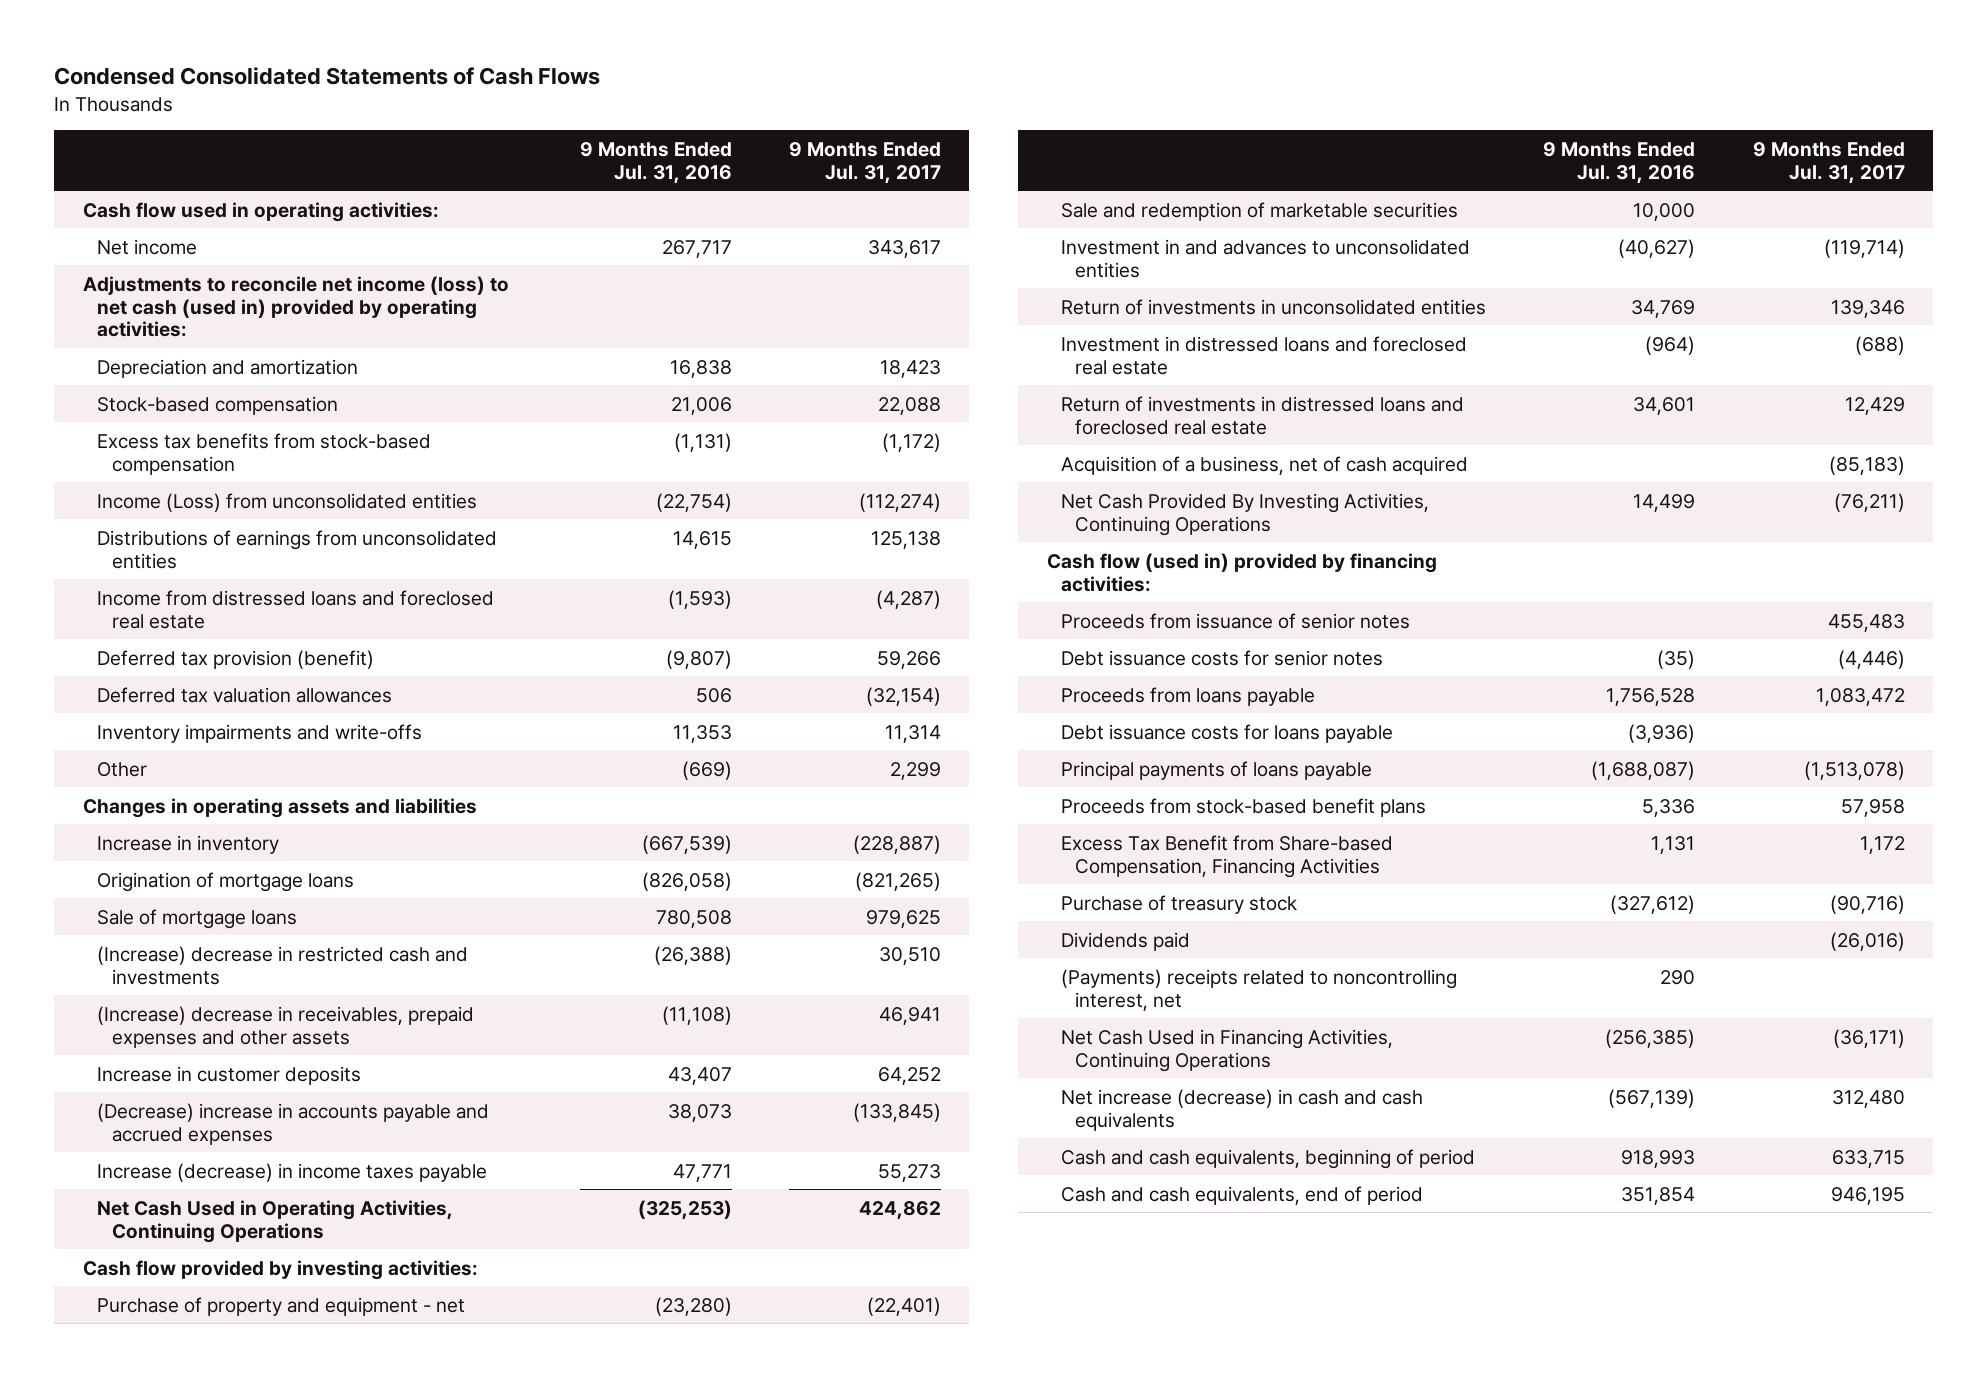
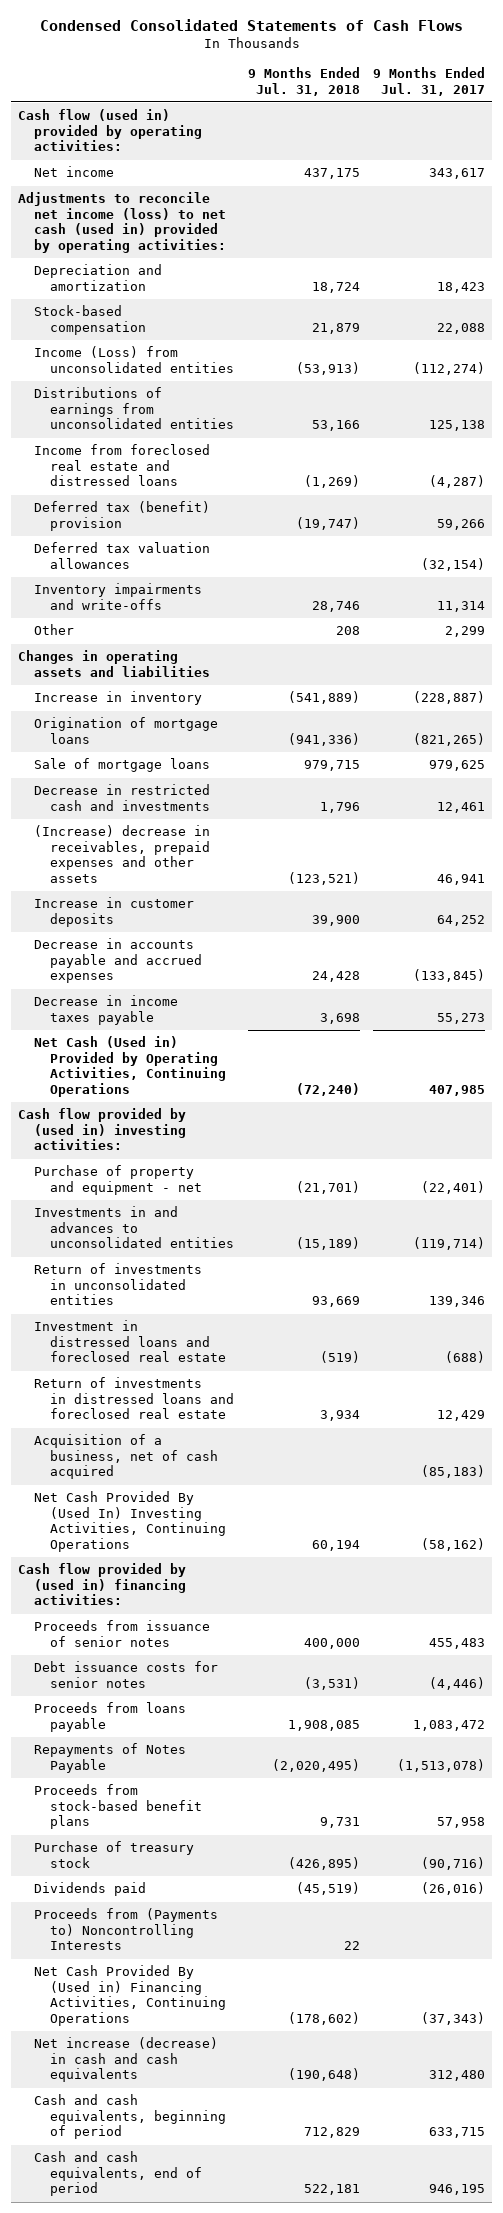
[579,141,732,184] 9 Months Ended Jul. 31, 2016 -> none
none -> [247,67,360,96] 9 Months Ended Jul. 31, 2018
[82,201,439,222] Cash flow used in operating activities: -> [17,109,203,152] Cash flow (used in) provided by operating activities:
[97,432,432,475] Excess tax benefits from stock-based compensation -> none
[97,589,495,629] Income from distressed loans and foreclosed real estate -> [34,444,211,487] Income from foreclosed real estate and distressed loans
[97,649,375,669] Deferred tax provision (benefit) -> [34,501,211,531] Deferred tax (benefit) provision
[97,945,469,985] (Increase) decrease in restricted cash and investments -> [34,784,211,811] Decrease in restricted cash and investments
[878,946,941,965] 30,510 -> [437,801,486,813] 12,461
[97,1102,490,1145] (Decrease) increase in accounts payable and accrued expenses -> [34,938,203,984] Decrease in accounts payable and accrued expenses
[97,1162,488,1182] Increase (decrease) in income taxes payable -> [34,995,179,1025] Decrease in income taxes payable
[97,1199,454,1243] Net Cash Used in Operating Activities, Continuing Operations -> [34,1036,227,1097] Net Cash (Used in) Provided by Operating Activities, Continuing Operations
[858,1200,941,1220] 424,862 -> [429,1084,486,1096] 407,985
[82,1259,478,1280] Cash flow provided by investing activities: -> [17,1108,187,1151] Cash flow provided by (used in) investing activities:
[1061,201,1459,221] Sale and redemption of marketable securities -> none
[1061,238,1471,278] Investment in and advances to unconsolidated entities -> [34,1206,235,1249] Investments in and advances to unconsolidated entities
[1061,492,1430,536] Net Cash Provided By Investing Activities, Continuing Operations -> [34,1491,227,1552] Net Cash Provided By (Used In) Investing Activities, Continuing Operations
[1833,492,1905,512] (76,211) -> [421,1537,486,1551] (58,162)
[1046,552,1437,592] Cash flow (used in) provided by financing activities: -> [17,1563,187,1606] Cash flow provided by (used in) financing activities:
[1061,723,1394,743] Debt issuance costs for loans payable -> none
[1061,760,1373,780] Principal payments of loans payable -> [34,1743,187,1773] Repayments of Notes Payable
[1061,834,1394,878] Excess Tax Benefit from Share-based Compensation, Financing Activities -> none
[1061,968,1458,1011] (Payments) receipts related to noncontrolling interest, net -> [34,1908,219,1951] Proceeds from (Payments to) Noncontrolling Interests
[1061,1028,1394,1072] Net Cash Used in Financing Activities, Continuing Operations -> [34,1965,227,2026] Net Cash Provided By (Used in) Financing Activities, Continuing Operations
[1832,1028,1905,1048] (36,171) -> [421,2011,486,2025] (37,343)

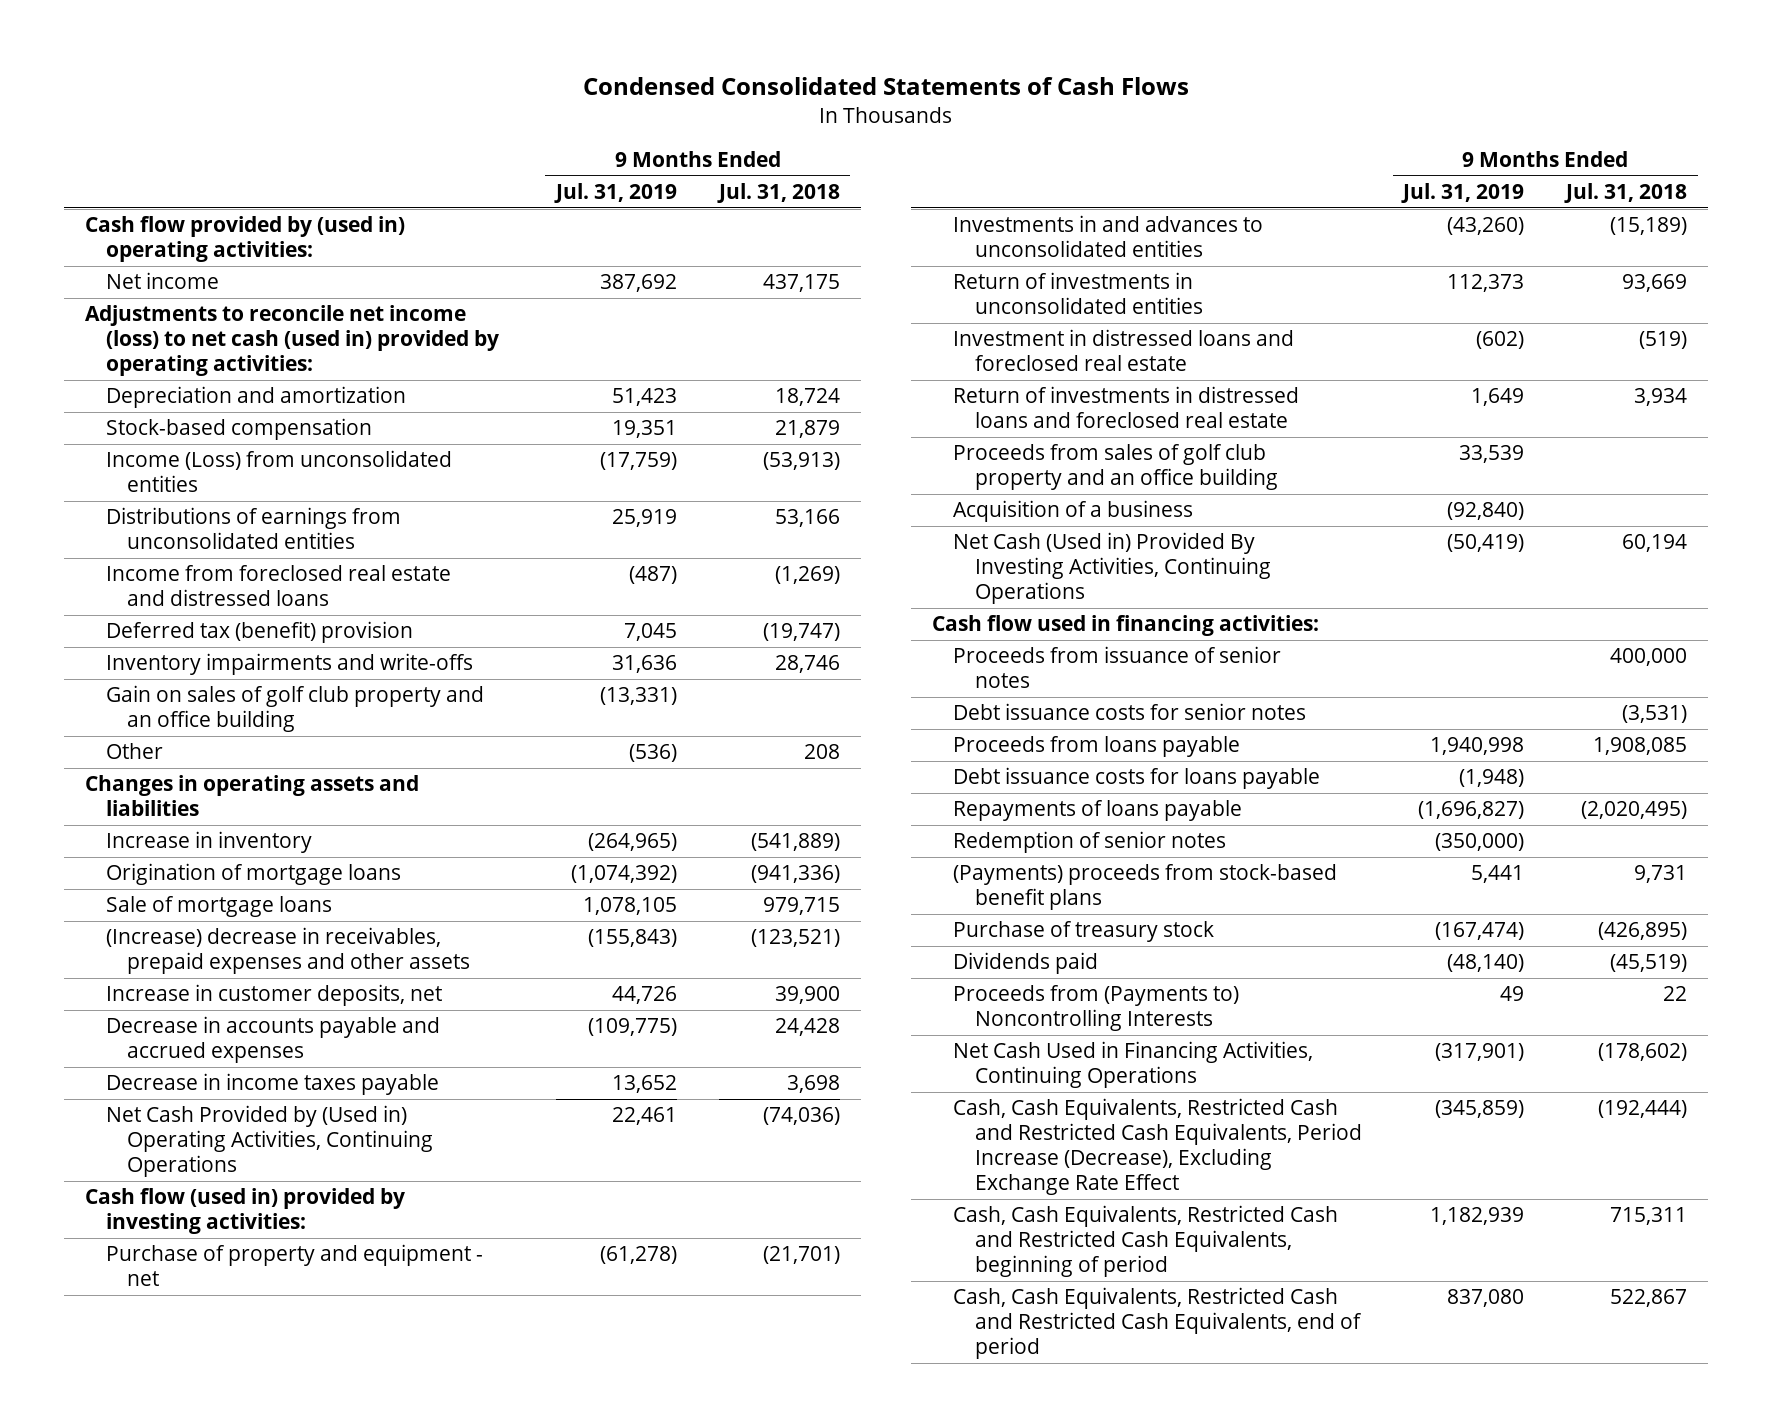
[373,67,486,96] 9 Months Ended Jul. 31, 2017 -> none
none -> [553,182,677,203] Jul. 31, 2019
[17,109,203,152] Cash flow (used in) provided by operating activities: -> [84,216,405,263] Cash flow provided by (used in) operating activities:
[34,542,211,569] Deferred tax valuation allowances -> none
none -> [105,685,484,733] Gain on sales of golf club property and an office building
[34,784,211,811] Decrease in restricted cash and investments -> none
[34,897,195,927] Increase in customer deposits -> [105,984,442,1007] Increase in customer deposits, net
[34,1036,227,1097] Net Cash (Used in) Provided by Operating Activities, Continuing Operations -> [105,1105,434,1177] Net Cash Provided by (Used in) Operating Activities, Continuing Operations
[295,1082,360,1096] (72,240) -> [762,1107,840,1126] (74,036)
[17,1108,187,1151] Cash flow provided by (used in) investing activities: -> [84,1188,405,1235] Cash flow (used in) provided by investing activities:
none -> [953,444,1278,491] Proceeds from sales of golf club property and an office building
[34,1434,219,1480] Acquisition of a business, net of cash acquired -> [953,500,1194,523] Acquisition of a business
[34,1491,227,1552] Net Cash Provided By (Used In) Investing Activities, Continuing Operations -> [953,532,1271,604] Net Cash (Used in) Provided By Investing Activities, Continuing Operations
[17,1563,187,1606] Cash flow provided by (used in) financing activities: -> [932,615,1320,637] Cash flow used in financing activities:
none -> [953,767,1321,790] Debt issuance costs for loans payable
[34,1743,187,1773] Repayments of Notes Payable -> [953,800,1243,822] Repayments of loans payable
none -> [953,831,1227,854] Redemption of senior notes
[34,1784,203,1830] Proceeds from stock-based benefit plans -> [953,864,1338,911] (Payments) proceeds from stock-based benefit plans
[34,2037,219,2083] Net increase (decrease) in cash and cash equivalents -> none
[34,1965,227,2026] Net Cash Provided By (Used in) Financing Activities, Continuing Operations -> [953,1041,1314,1089] Net Cash Used in Financing Activities, Continuing Operations
none -> [953,1098,1362,1195] Cash, Cash Equivalents, Restricted Cash and Restricted Cash Equivalents, Period Increase (Decrease), Excluding Exchange Rate Effect
[34,2094,227,2140] Cash and cash equivalents, beginning of period -> [953,1205,1339,1277] Cash, Cash Equivalents, Restricted Cash and Restricted Cash Equivalents, beginning of period
[303,2127,360,2139] 712,829 -> [1610,1207,1688,1226] 715,311
[34,2151,203,2197] Cash and cash equivalents, end of period -> [953,1287,1362,1359] Cash, Cash Equivalents, Restricted Cash and Restricted Cash Equivalents, end of period
[303,2184,360,2196] 522,181 -> [1610,1289,1688,1308] 522,867

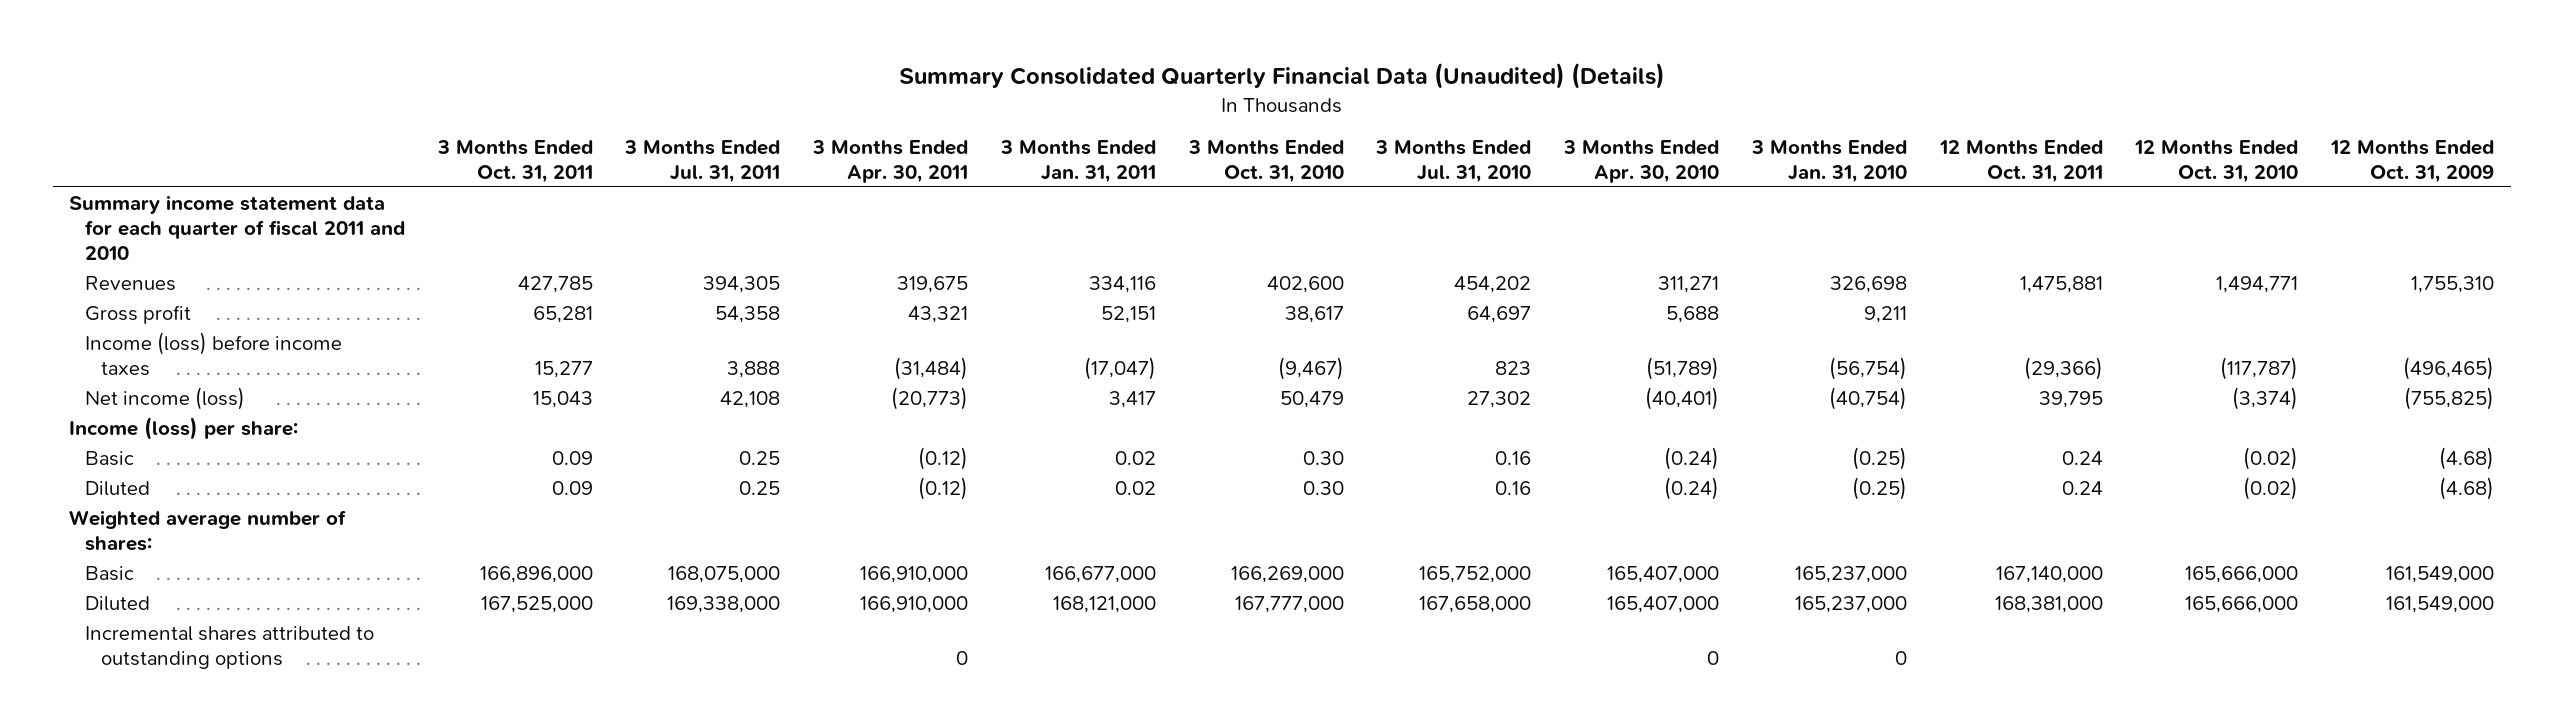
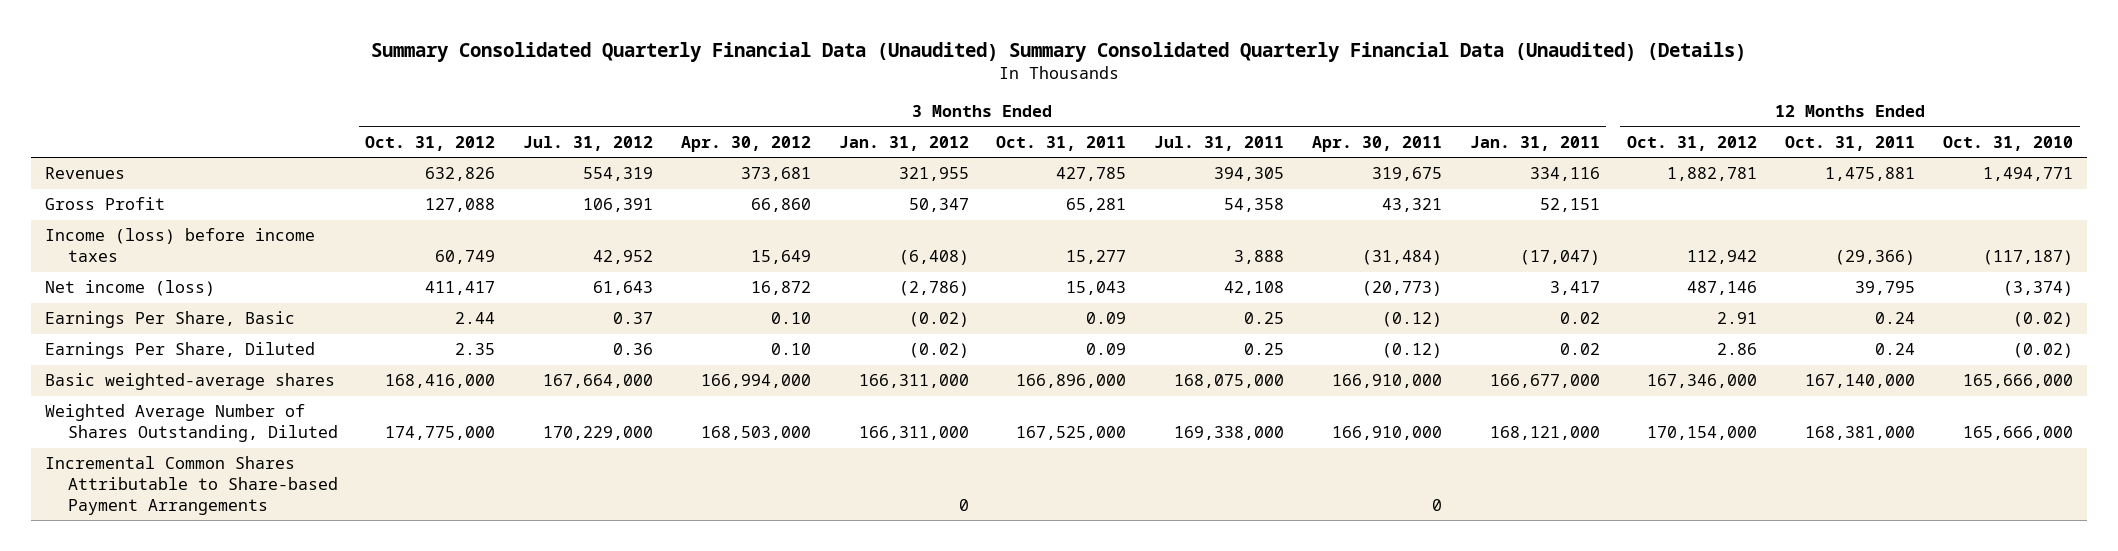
[898,63,1665,90] Summary Consolidated Quarterly Financial Data (Unaudited) (Details) -> [370,41,1746,62] Summary Consolidated Quarterly Financial Data (Unaudited) Summary Consolidated Quarterly Financial Data (Unaudited) (Details)
[1187,139,1344,183] 3 Months Ended Oct. 31, 2010 -> none
[1375,139,1532,183] 3 Months Ended Jul. 31, 2010 -> none
[1563,139,1720,183] 3 Months Ended Apr. 30, 2010 -> none
[1750,139,1907,183] 3 Months Ended Jan. 31, 2010 -> none
[2330,139,2495,183] 12 Months Ended Oct. 31, 2009 -> none
none -> [365,135,496,151] Oct. 31, 2012
none -> [523,135,654,151] Jul. 31, 2012
none -> [680,135,811,152] Apr. 30, 2012
none -> [838,135,969,151] Jan. 31, 2012
none -> [1627,135,1758,151] Oct. 31, 2012
[68,194,405,260] Summary income statement data for each quarter of fiscal 2011 and 2010 -> none
[84,304,191,324] Gross profit -> [45,197,166,211] Gross Profit
[2220,356,2299,380] (117,787) -> [1982,250,2073,266] (117,187)
[68,416,298,440] Income (loss) per share: -> none
[68,509,346,551] Weighted average number of shares: -> none
[84,450,134,466] Basic -> [45,311,296,329] Earnings Per Share, Basic
[84,480,150,496] Diluted -> [45,342,316,360] Earnings Per Share, Diluted
[84,565,134,581] Basic -> [45,373,336,391] Basic weighted-average shares
[84,595,150,611] Diluted -> [45,404,338,443] Weighted Average Number of Shares Outstanding, Diluted
[84,625,374,669] Incremental shares attributed to outstanding options -> [45,456,338,515] Incremental Common Shares Attributable to Share-based Payment Arrangements

